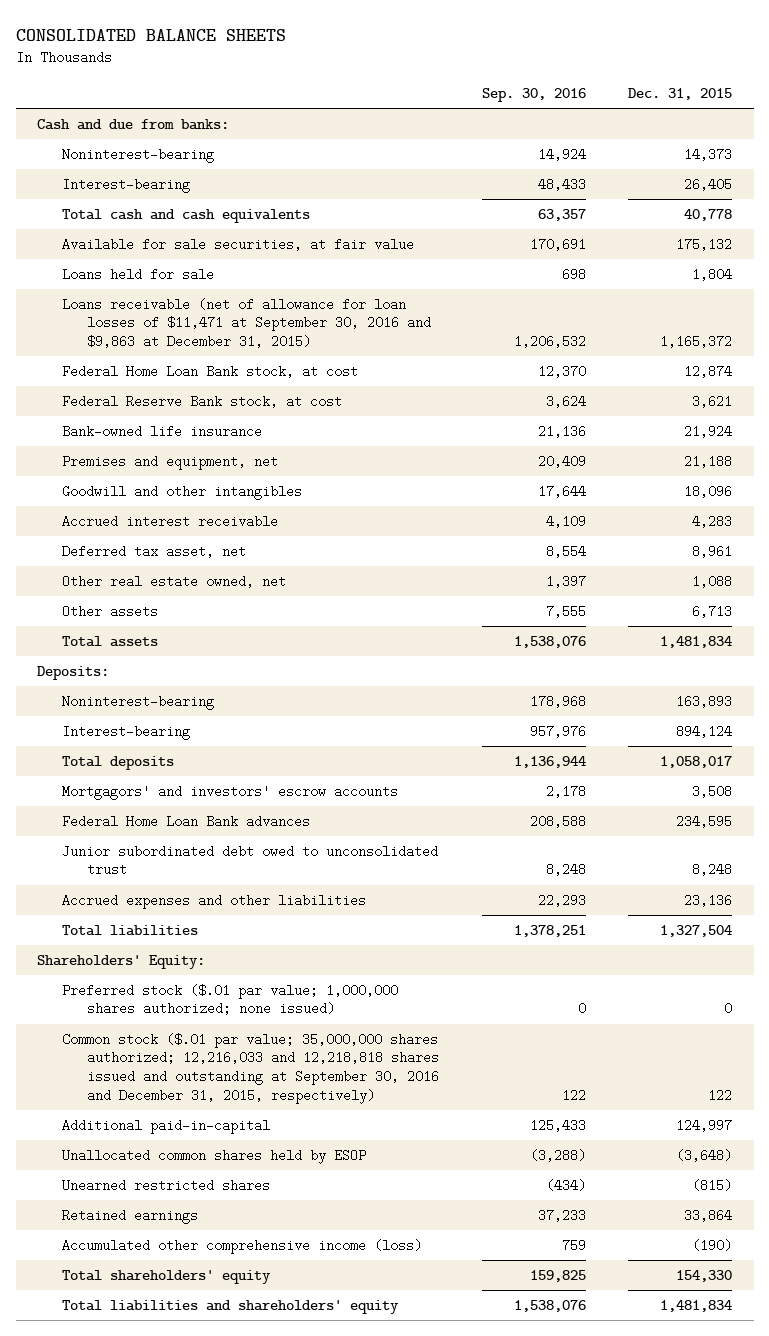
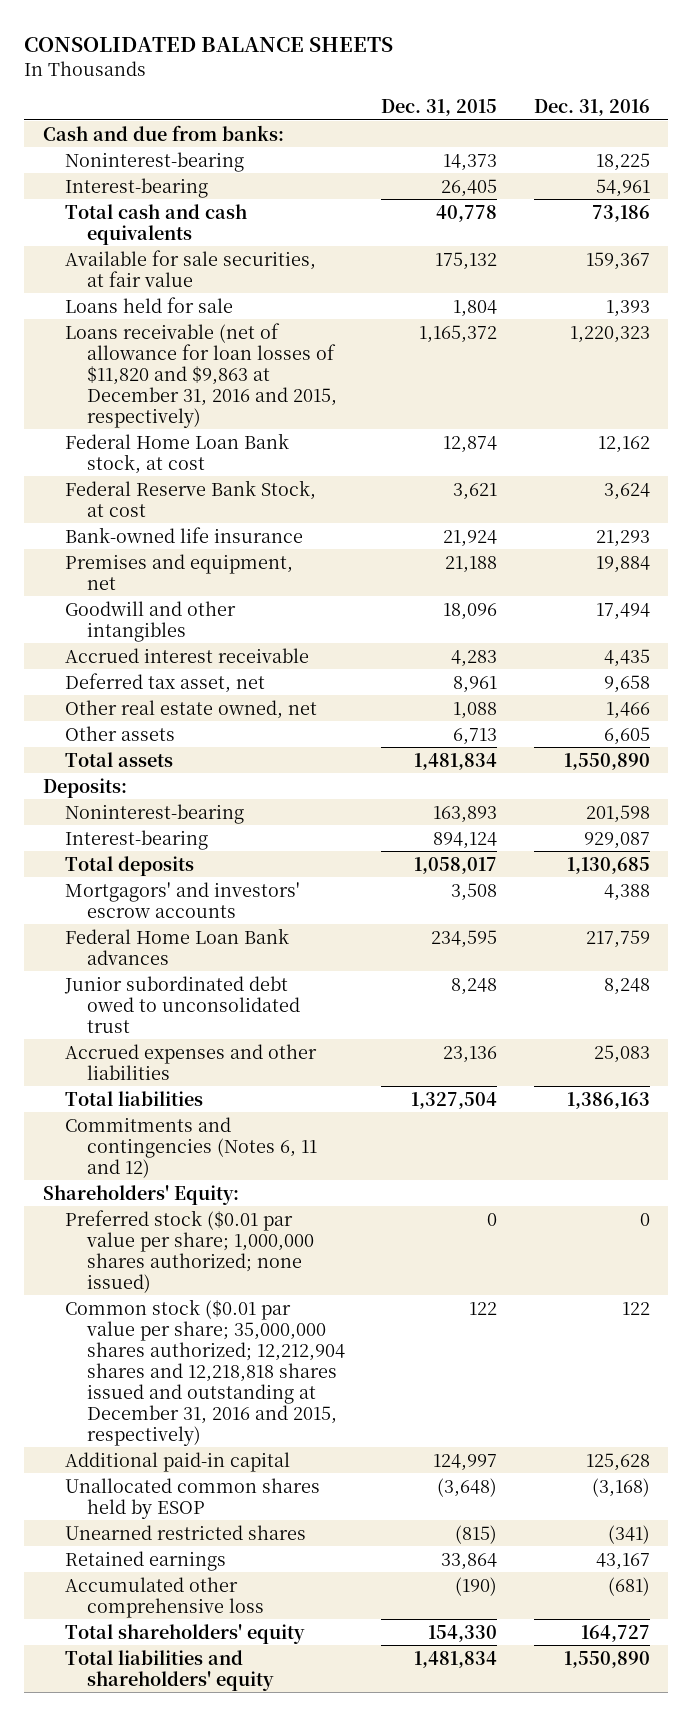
[481,87,586,102] Sep. 30, 2016 -> none
none -> [533,99,650,117] Dec. 31, 2016
[62,297,432,349] Loans receivable (net of allowance for loan losses of $11,471 at September 30, 2016 and $9,863 at December 31, 2015) -> [64,322,338,428] Loans receivable (net of allowance for loan losses of $11,820 and $9,863 at December 31, 2016 and 2015, respectively)
[62,394,343,408] Federal Reserve Bank stock, at cost -> [64,479,316,517] Federal Reserve Bank Stock, at cost
none -> [64,1116,318,1178] Commitments and contingencies (Notes 6, 11 and 12)
[62,983,399,1016] Preferred stock ($.01 par value; 1,000,000 shares authorized; none issued) -> [64,1209,315,1293] Preferred stock ($0.01 par value per share; 1,000,000 shares authorized; none issued)
[62,1032,440,1104] Common stock ($.01 par value; 35,000,000 shares authorized; 12,216,033 and 12,218,818 shares issued and outstanding at September 30, 2016 and December 31, 2015, respectively) -> [64,1298,346,1446] Common stock ($0.01 par value per share; 35,000,000 shares authorized; 12,212,904 shares and 12,218,818 shares issued and outstanding at December 31, 2016 and 2015, respectively)
[62,1118,271,1134] Additional paid-in-capital -> [64,1451,290,1472] Additional paid-in capital
[62,1238,423,1254] Accumulated other comprehensive income (loss) -> [64,1576,265,1618] Accumulated other comprehensive loss

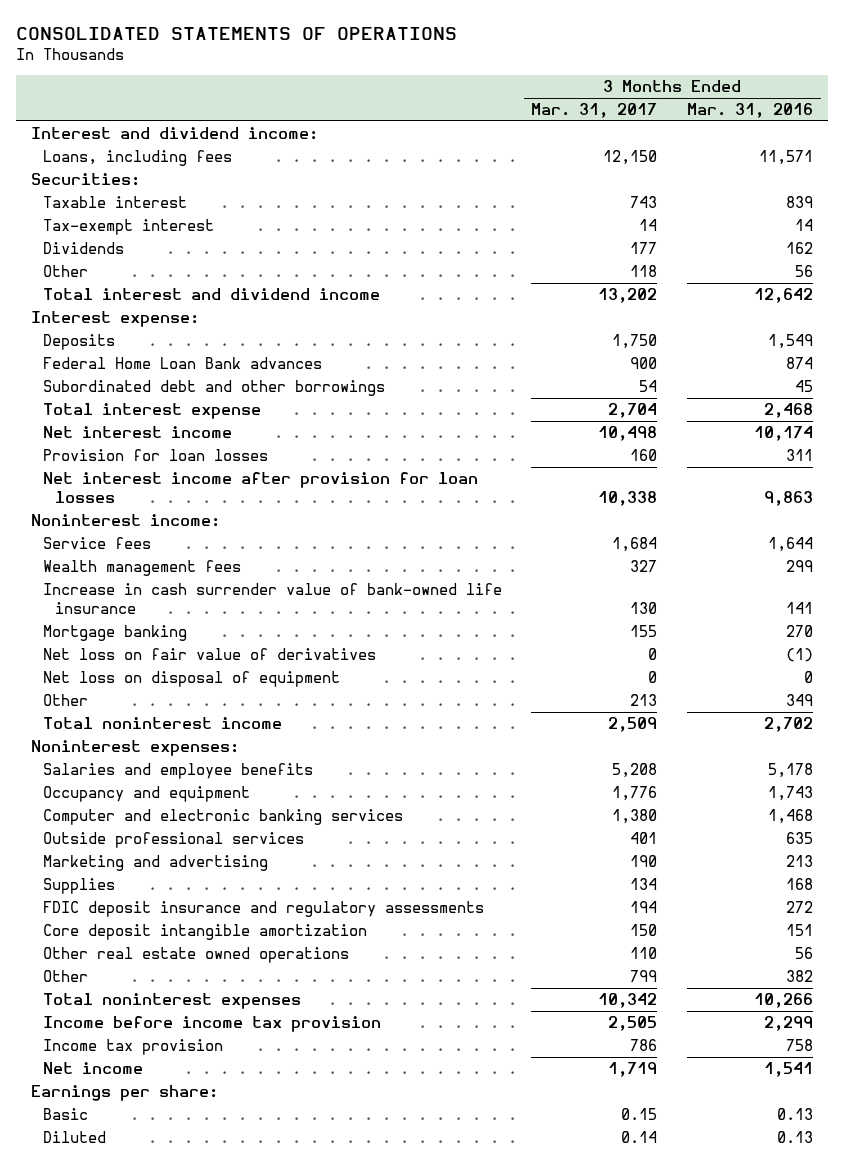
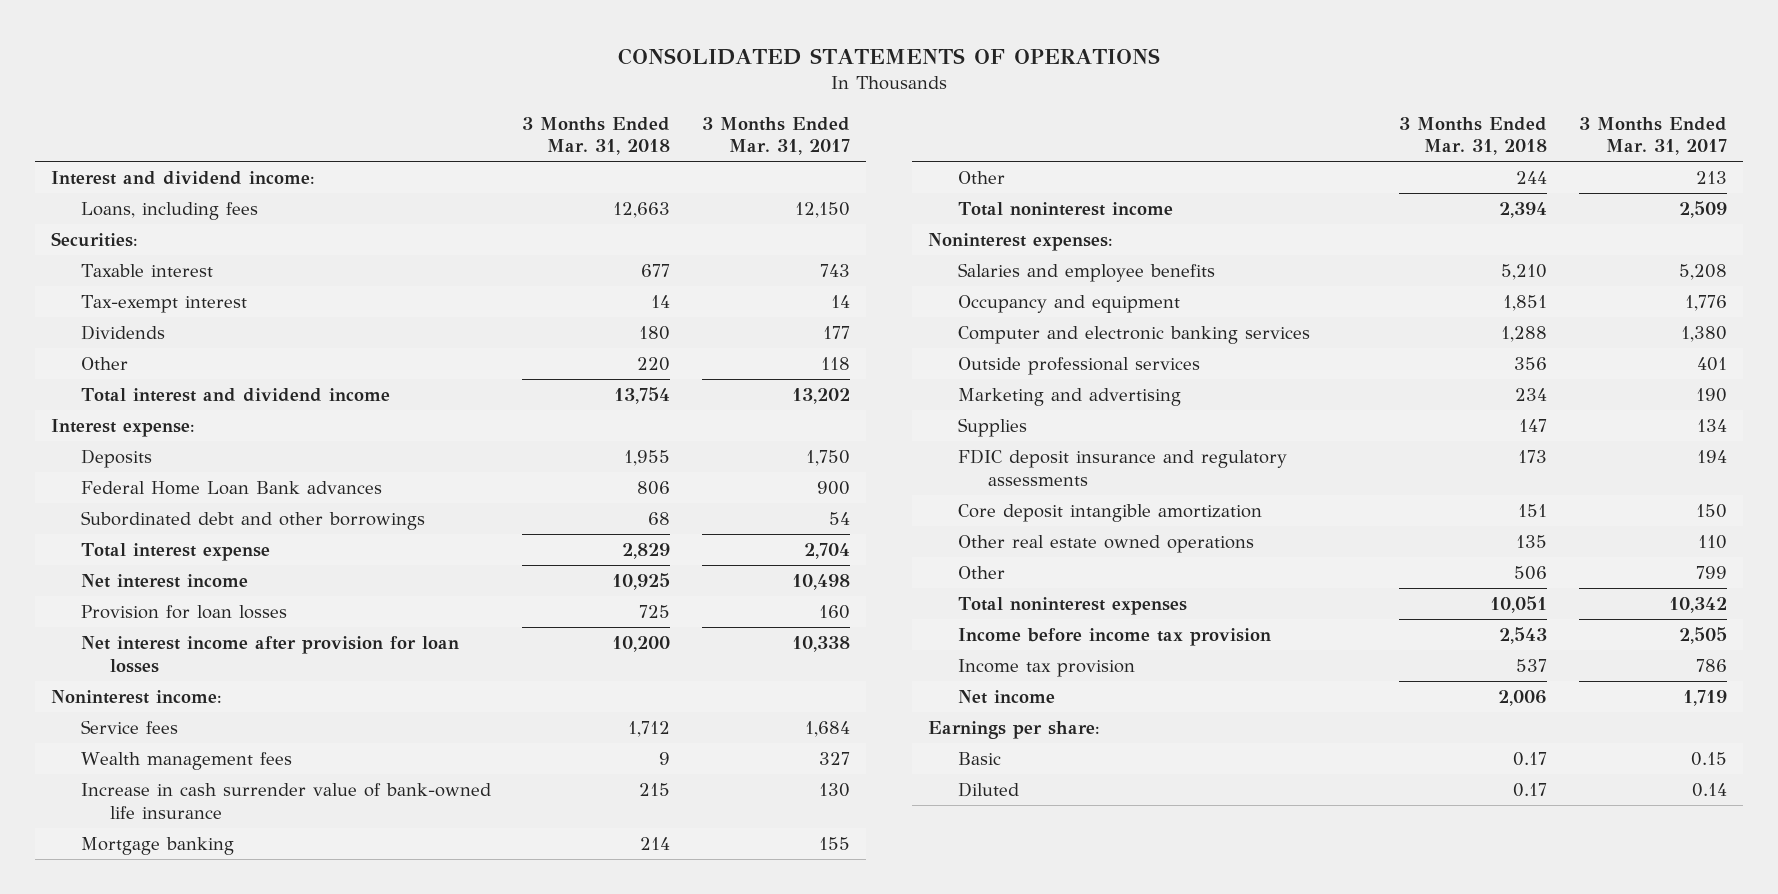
[687,103,814,119] Mar. 31, 2016 -> none
none -> [522,116,671,156] 3 Months Ended Mar. 31, 2018
[42,648,376,661] Net loss on fair value of derivatives -> none
[42,671,340,688] Net loss on disposal of equipment -> none

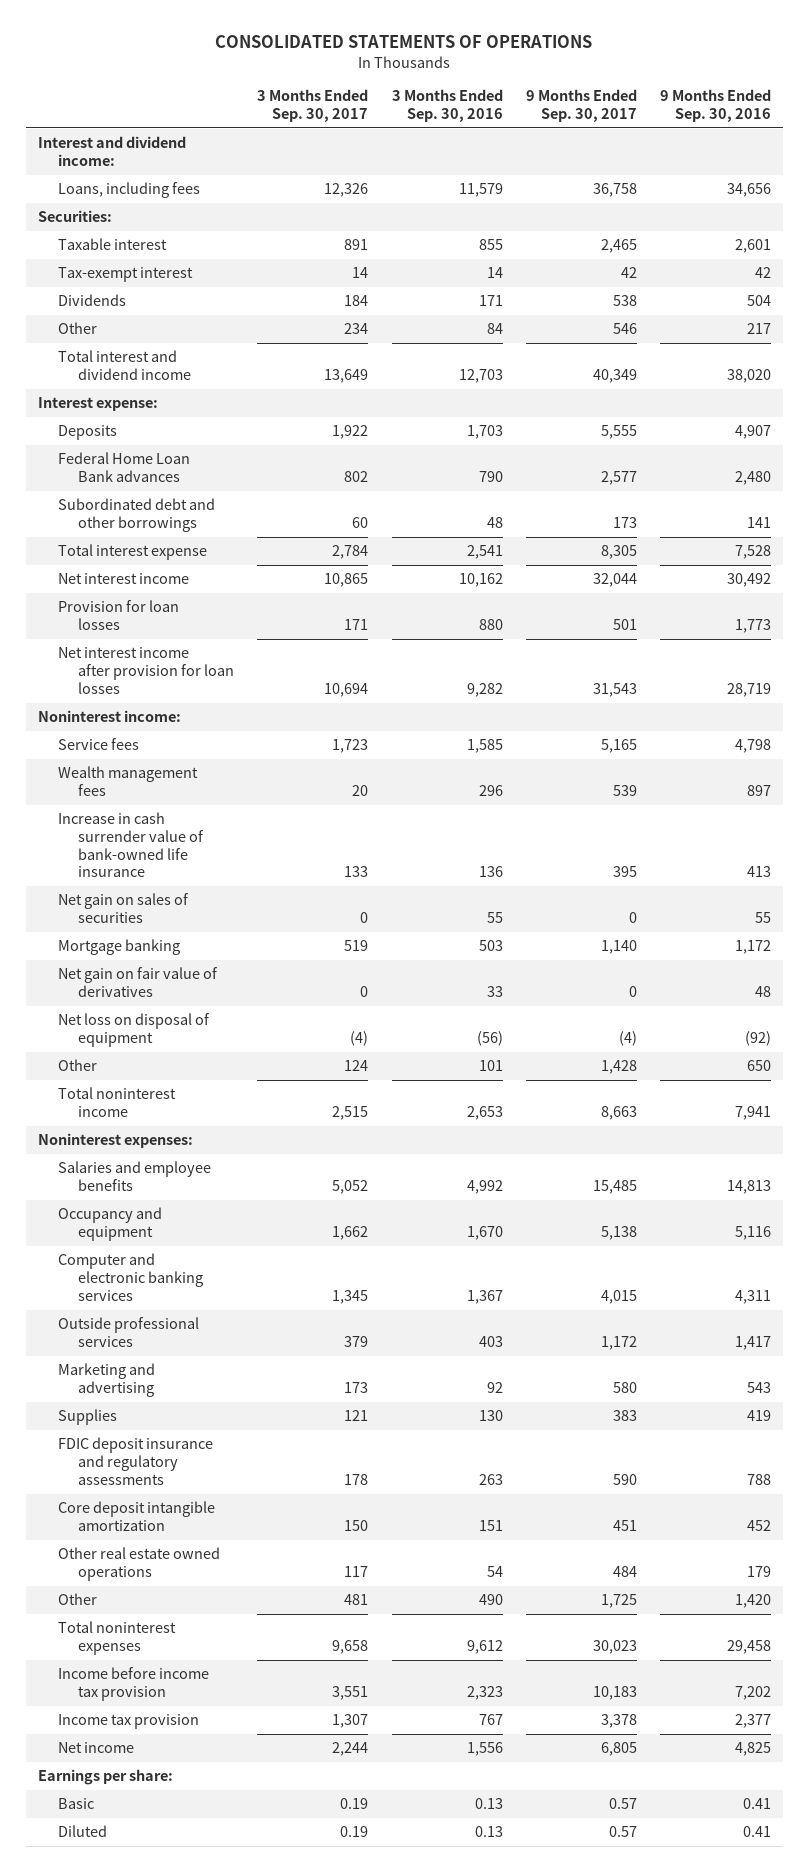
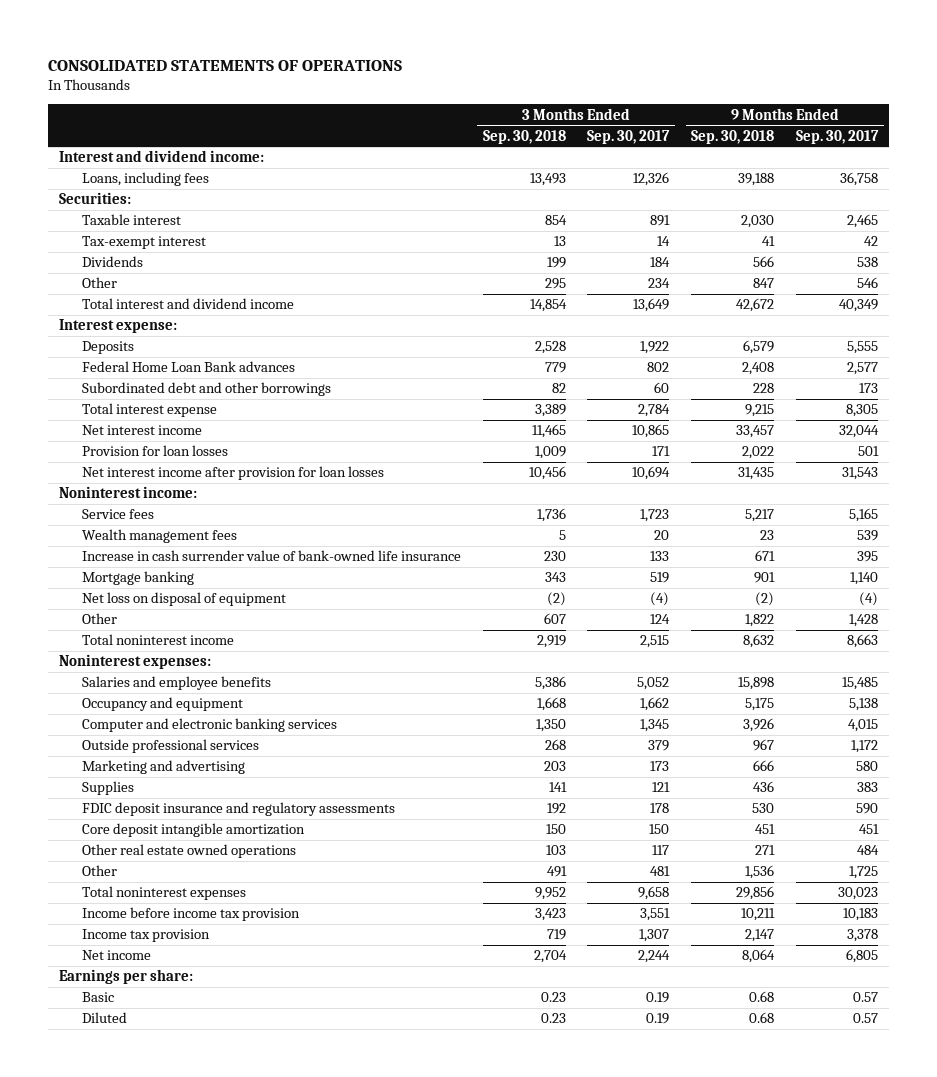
[391,89,503,122] 3 Months Ended Sep. 30, 2016 -> none
[659,89,771,122] 9 Months Ended Sep. 30, 2016 -> none
none -> [482,129,566,144] Sep. 30, 2018
none -> [691,129,775,144] Sep. 30, 2018
[57,893,189,923] Net gain on sales of securities -> none
[57,967,218,997] Net gain on fair value of derivatives -> none

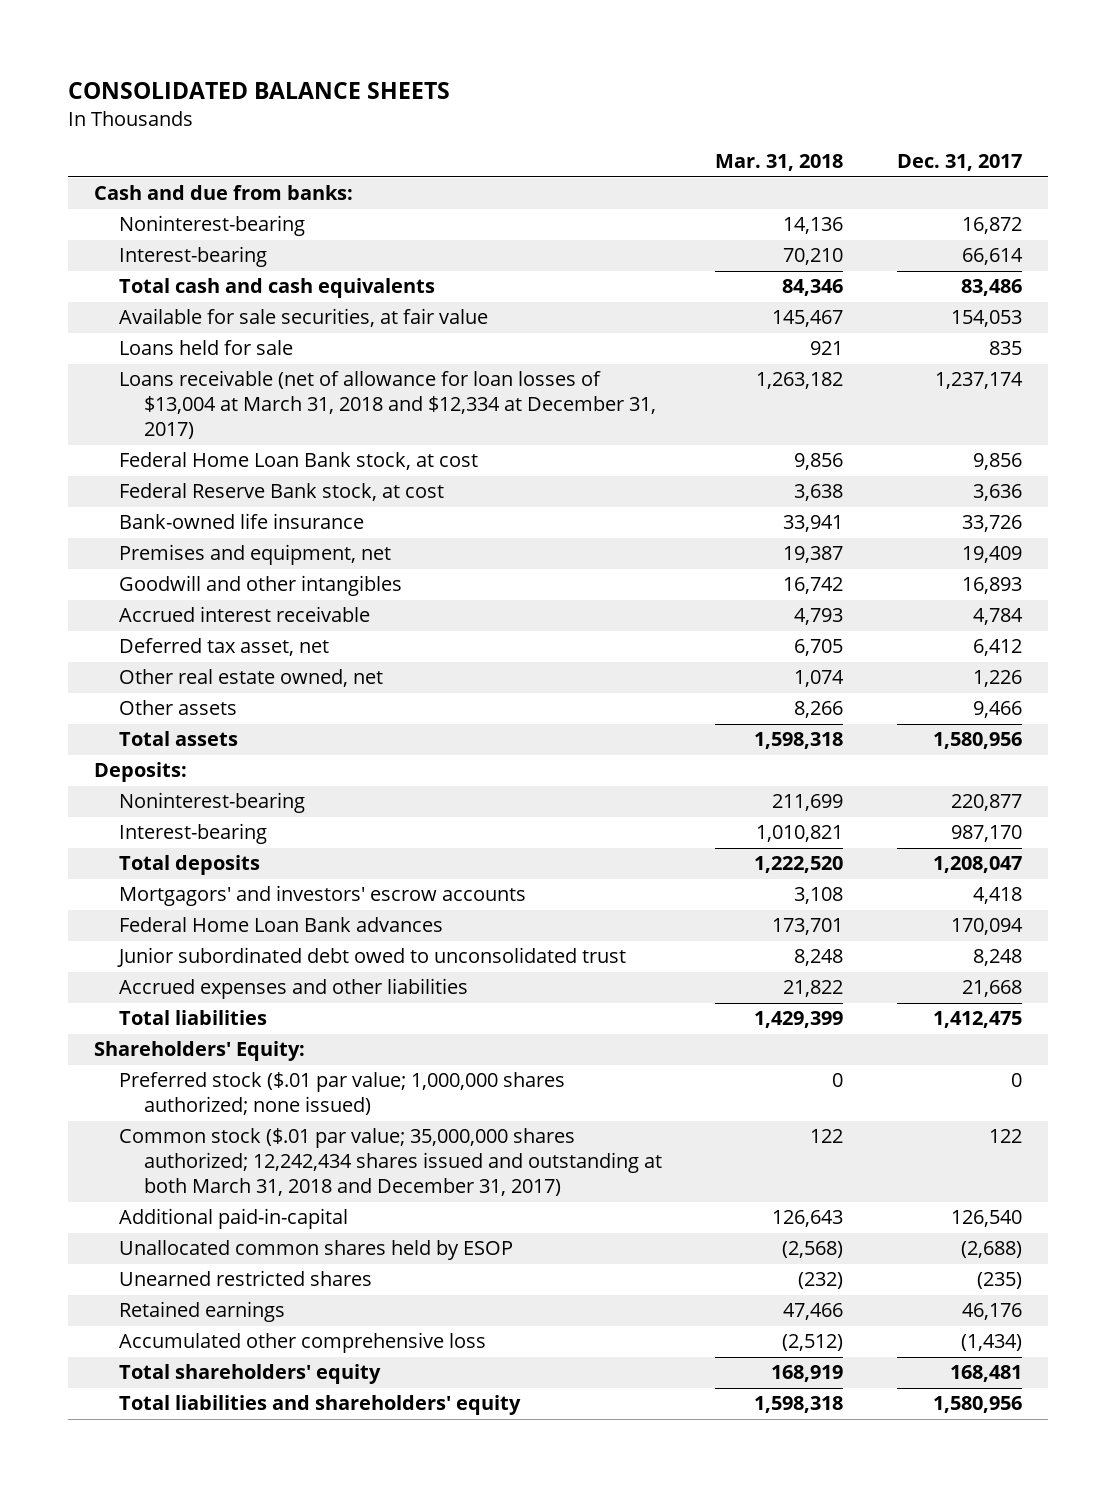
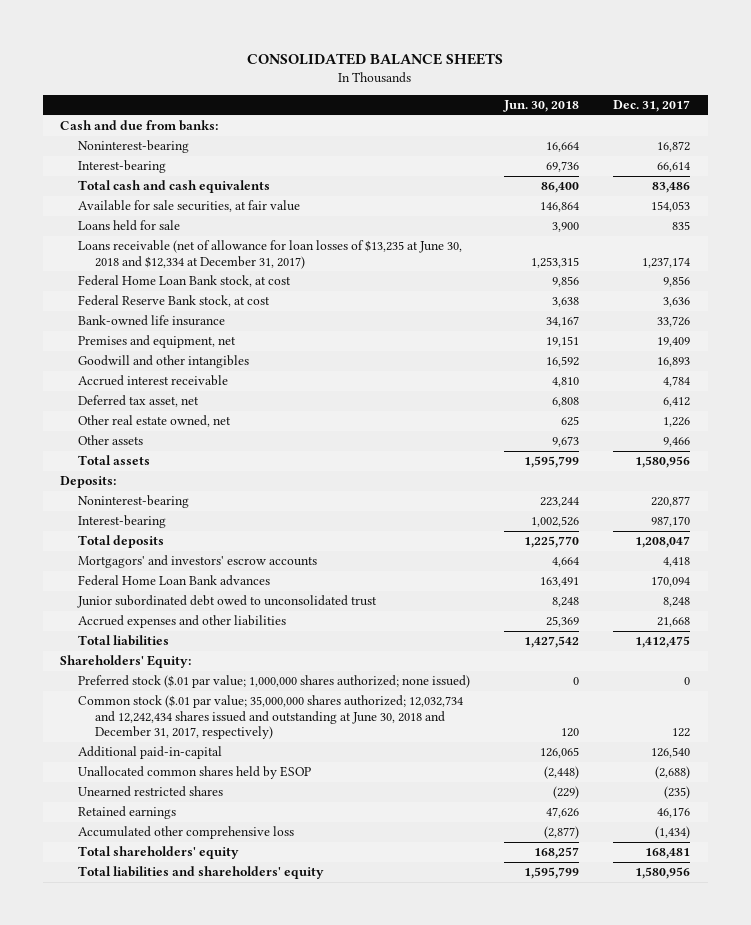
[715,154,844,172] Mar. 31, 2018 -> none
none -> [503,100,580,113] Jun. 30, 2018
[119,370,656,440] Loans receivable (net of allowance for loan losses of $13,004 at March 31, 2018 and $12,334 at December 31, 2017) -> [77,240,462,269] Loans receivable (net of allowance for loan losses of $13,235 at June 30, 2018 and $12,334 at December 31, 2017)
[119,1128,662,1197] Common stock ($.01 par value; 35,000,000 shares authorized; 12,242,434 shares issued and outstanding at both March 31, 2018 and December 31, 2017) -> [77,695,463,740] Common stock ($.01 par value; 35,000,000 shares authorized; 12,032,734 and 12,242,434 shares issued and outstanding at June 30, 2018 and December 31, 2017, respectively)

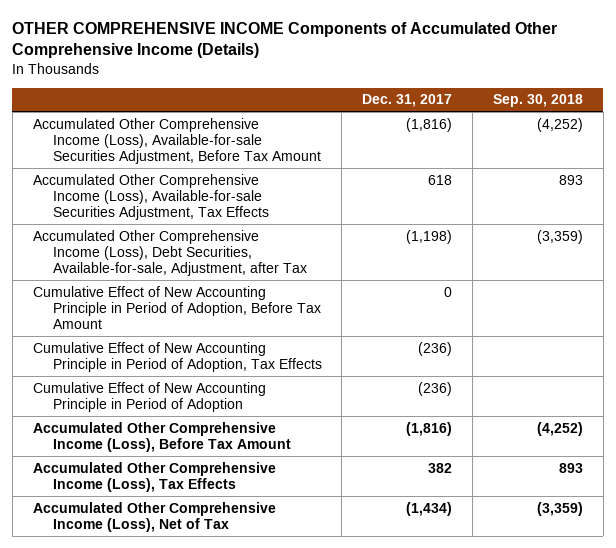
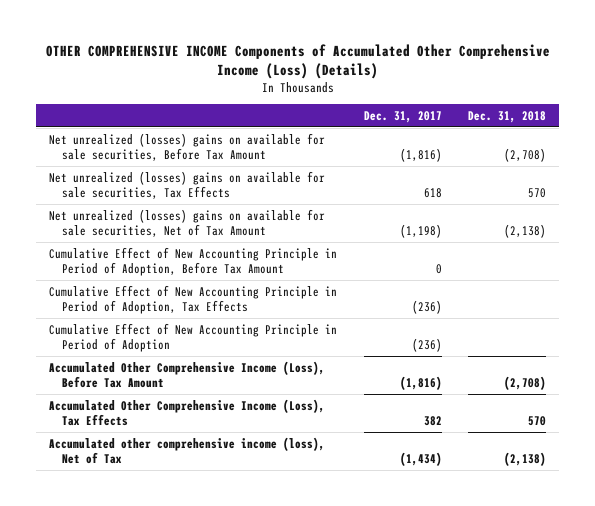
[12,21,558,59] OTHER COMPREHENSIVE INCOME Components of Accumulated Other Comprehensive Income (Details) -> [45,43,550,79] OTHER COMPREHENSIVE INCOME Components of Accumulated Other Comprehensive Income (Loss) (Details)
[492,94,583,108] Sep. 30, 2018 -> none
none -> [467,110,546,123] Dec. 31, 2018
[32,117,321,164] Accumulated Other Comprehensive Income (Loss), Available-for-sale Securities Adjustment, Before Tax Amount -> [49,132,326,161] Net unrealized (losses) gains on available for sale securities, Before Tax Amount
[32,173,269,220] Accumulated Other Comprehensive Income (Loss), Available-for-sale Securities Adjustment, Tax Effects -> [49,170,326,199] Net unrealized (losses) gains on available for sale securities, Tax Effects
[32,229,307,276] Accumulated Other Comprehensive Income (Loss), Debt Securities, Available-for-sale, Adjustment, after Tax -> [49,208,326,237] Net unrealized (losses) gains on available for sale securities, Net of Tax Amount
[32,501,276,532] Accumulated Other Comprehensive Income (Loss), Net of Tax -> [49,436,326,464] Accumulated other comprehensive income (loss), Net of Tax

